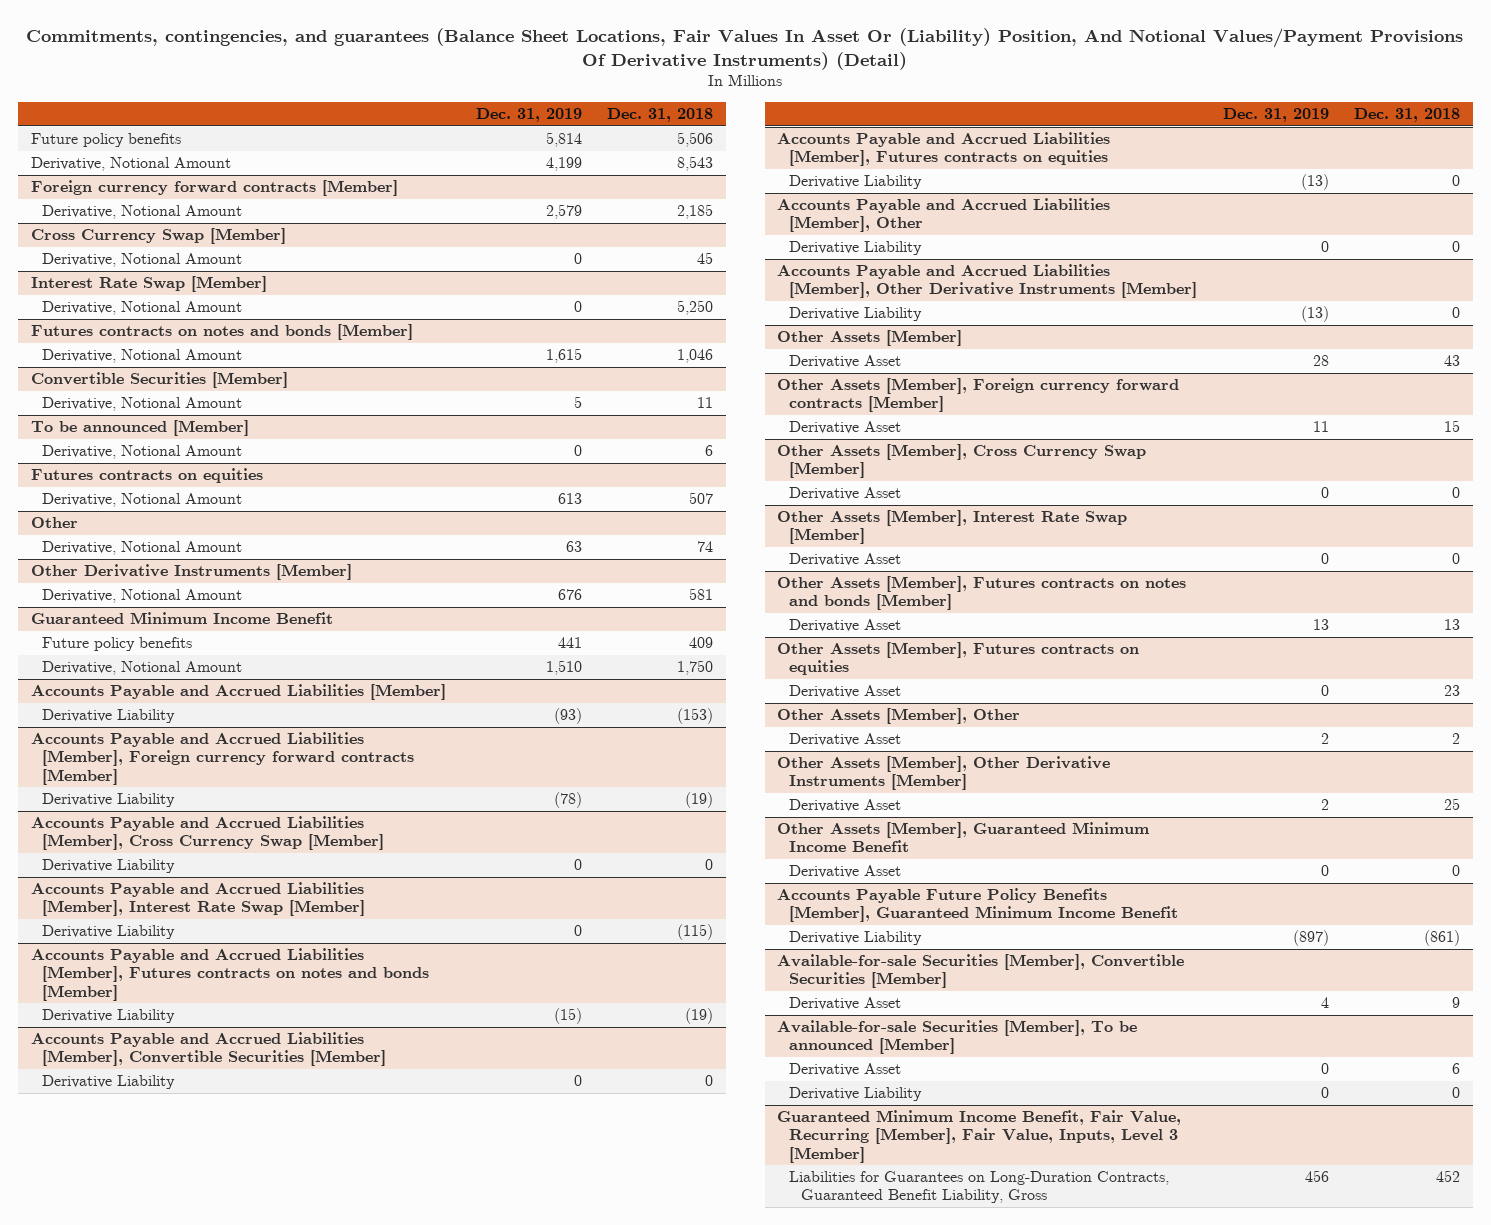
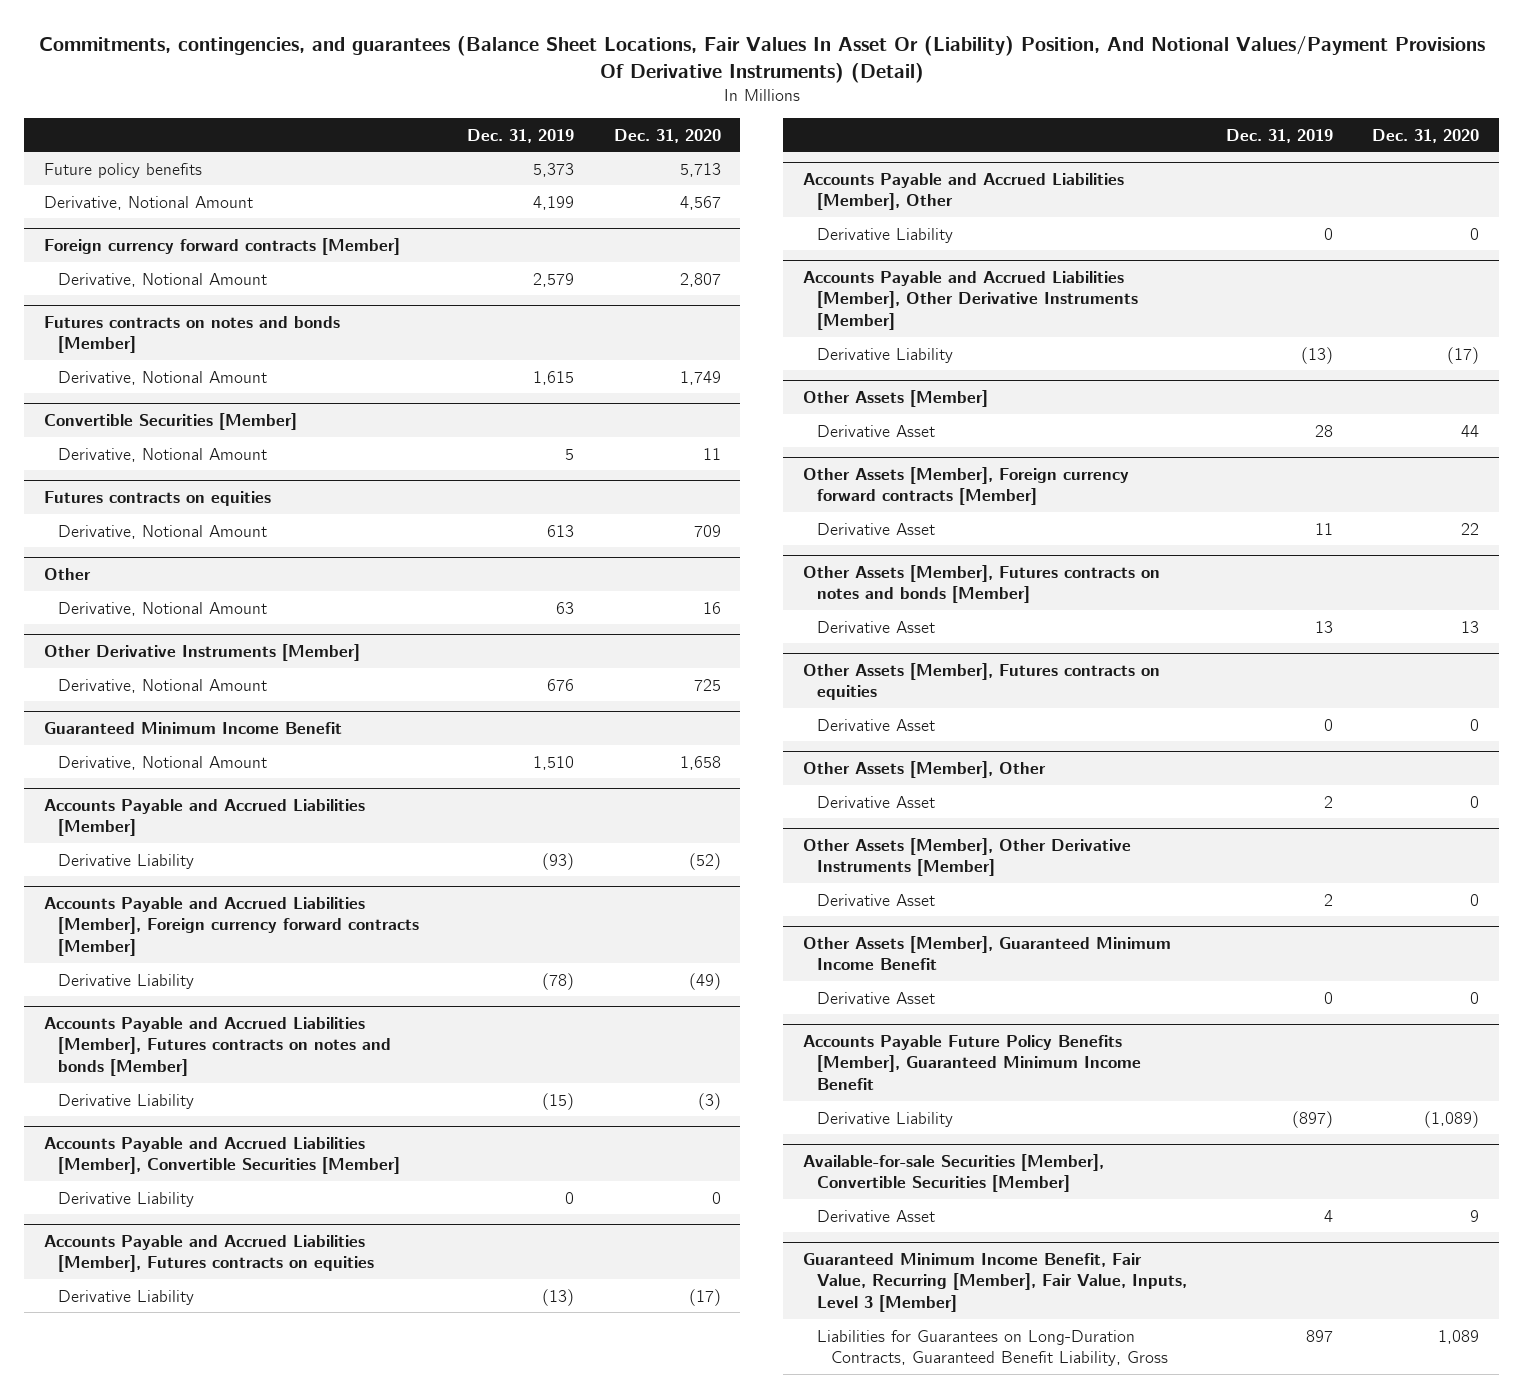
[607,108,714,123] Dec. 31, 2018 -> none
none -> [613,128,721,143] Dec. 31, 2020
[545,132,582,148] 5,814 -> [533,162,575,177] 5,373
[30,228,286,245] Cross Currency Swap [Member] -> none
[42,253,243,268] Derivative, Notional Amount -> none
[30,276,267,293] Interest Rate Swap [Member] -> none
[42,301,243,316] Derivative, Notional Amount -> none
[30,420,249,437] To be announced [Member] -> none
[42,445,243,460] Derivative, Notional Amount -> none
[42,637,193,652] Future policy benefits -> none
[30,816,385,851] Accounts Payable and Accrued Liabilities [Member], Cross Currency Swap [Member] -> none
[42,859,176,874] Derivative Liability -> none
[30,882,366,917] Accounts Payable and Accrued Liabilities [Member], Interest Rate Swap [Member] -> none
[42,925,176,940] Derivative Liability -> none
[777,444,1147,479] Other Assets [Member], Cross Currency Swap [Member] -> none
[789,487,902,501] Derivative Asset -> none
[777,510,1128,545] Other Assets [Member], Interest Rate Swap [Member] -> none
[789,553,902,567] Derivative Asset -> none
[777,1020,1138,1055] Available-for-sale Securities [Member], To be announced [Member] -> none
[789,1063,902,1077] Derivative Asset -> none
[789,1087,923,1102] Derivative Liability -> none
[1304,1170,1329,1183] 456 -> [1306,1329,1334,1342] 897

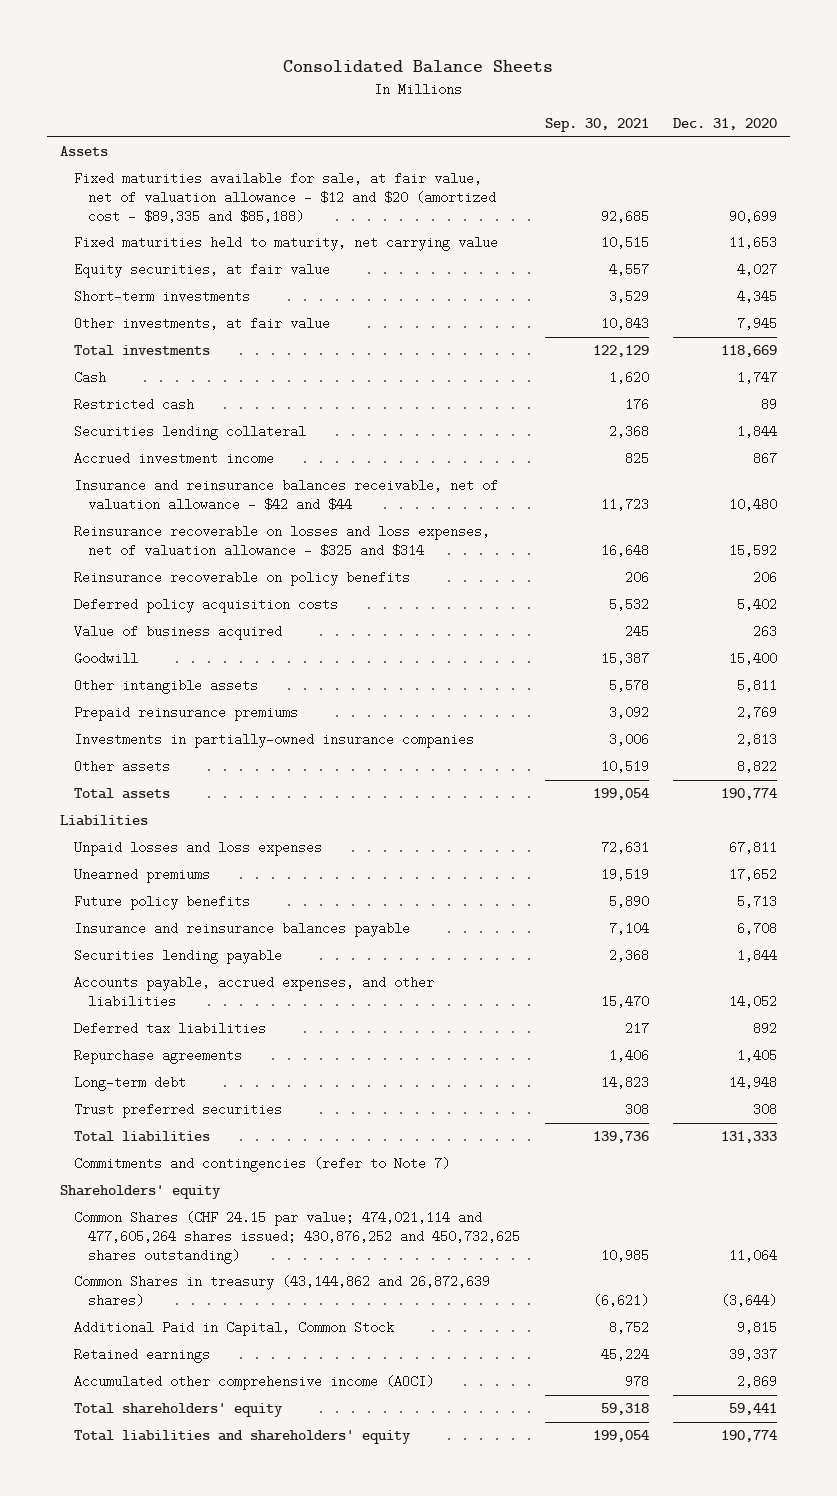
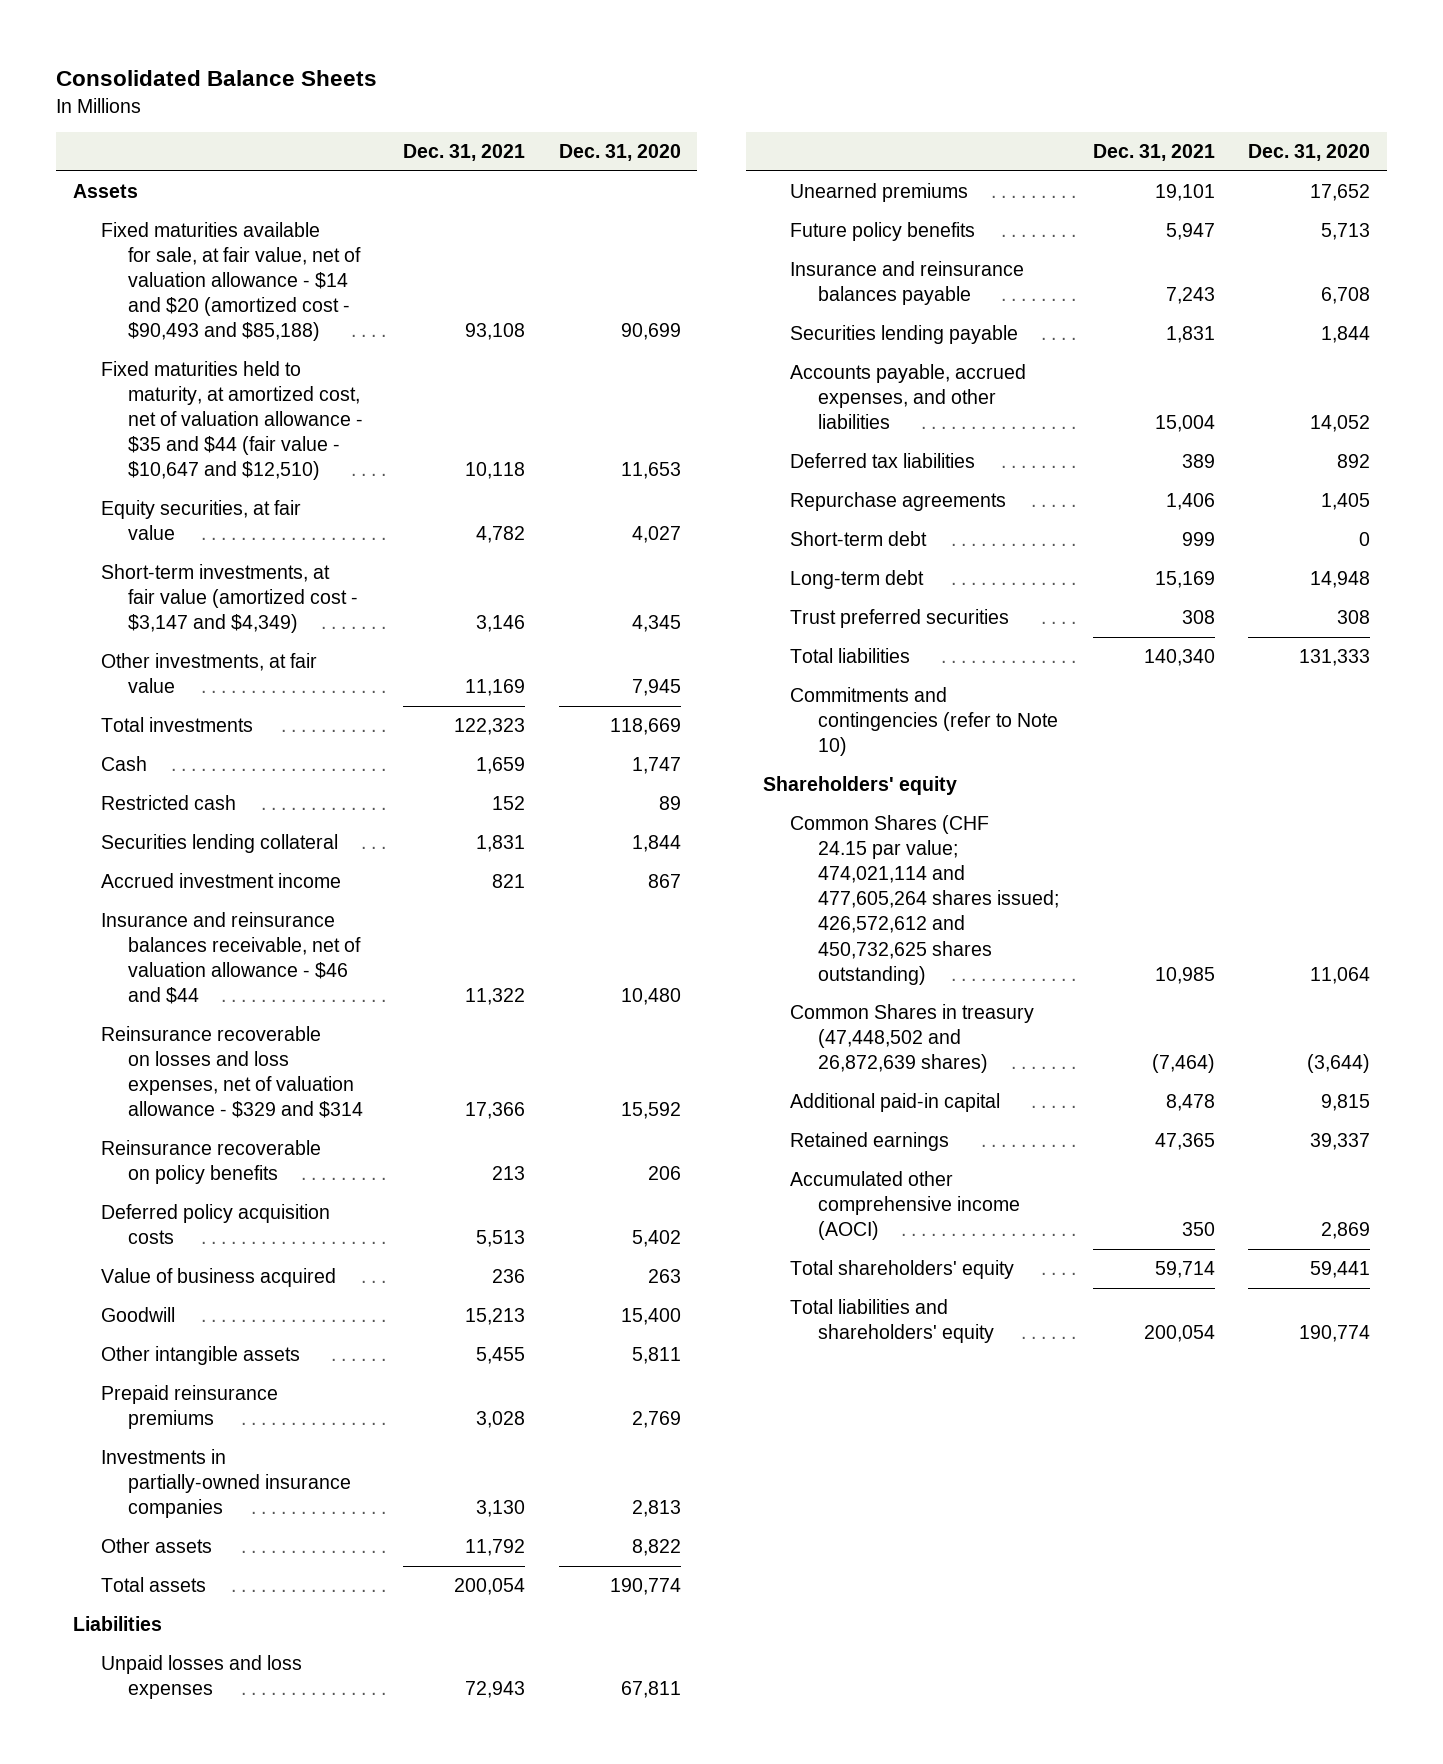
[544,118,649,133] Sep. 30, 2021 -> none
none -> [402,144,525,162] Dec. 31, 2021
[73,172,497,223] Fixed maturities available for sale, at fair value, net of valuation allowance - $12 and $20 (amortized cost - $89,335 and $85,188) -> [100,222,362,342] Fixed maturities available for sale, at fair value, net of valuation allowance - $14 and $20 (amortized cost - $90,493 and $85,188)
[73,236,498,252] Fixed maturities held to maturity, net carrying value -> [100,361,364,481] Fixed maturities held to maturity, at amortized cost, net of valuation allowance - $35 and $44 (fair value - $10,647 and $12,510)
[73,290,250,304] Short-term investments -> [100,564,359,634] Short-term investments, at fair value (amortized cost - $3,147 and $4,349)
[73,479,498,512] Insurance and reinsurance balances receivable, net of valuation allowance - $42 and $44 -> [100,912,362,1005] Insurance and reinsurance balances receivable, net of valuation allowance - $46 and $44
[73,525,490,558] Reinsurance recoverable on losses and loss expenses, net of valuation allowance - $325 and $314 -> [100,1026,364,1119] Reinsurance recoverable on losses and loss expenses, net of valuation allowance - $329 and $314
none -> [790,531,928,547] Short-term debt
[73,1157,450,1173] Commitments and contingencies (refer to Note 7) -> [790,687,1059,757] Commitments and contingencies (refer to Note 10)
[73,1211,521,1264] Common Shares (CHF 24.15 par value; 474,021,114 and 477,605,264 shares issued; 430,876,252 and 450,732,625 shares outstanding) -> [790,815,1060,985] Common Shares (CHF 24.15 par value; 474,021,114 and 477,605,264 shares issued; 426,572,612 and 450,732,625 shares outstanding)
[73,1275,490,1308] Common Shares in treasury (43,144,862 and 26,872,639 shares) -> [790,1004,1035,1074] Common Shares in treasury (47,448,502 and 26,872,639 shares)
[73,1321,394,1337] Additional Paid in Capital, Common Stock -> [790,1093,1001,1113] Additional paid-in capital

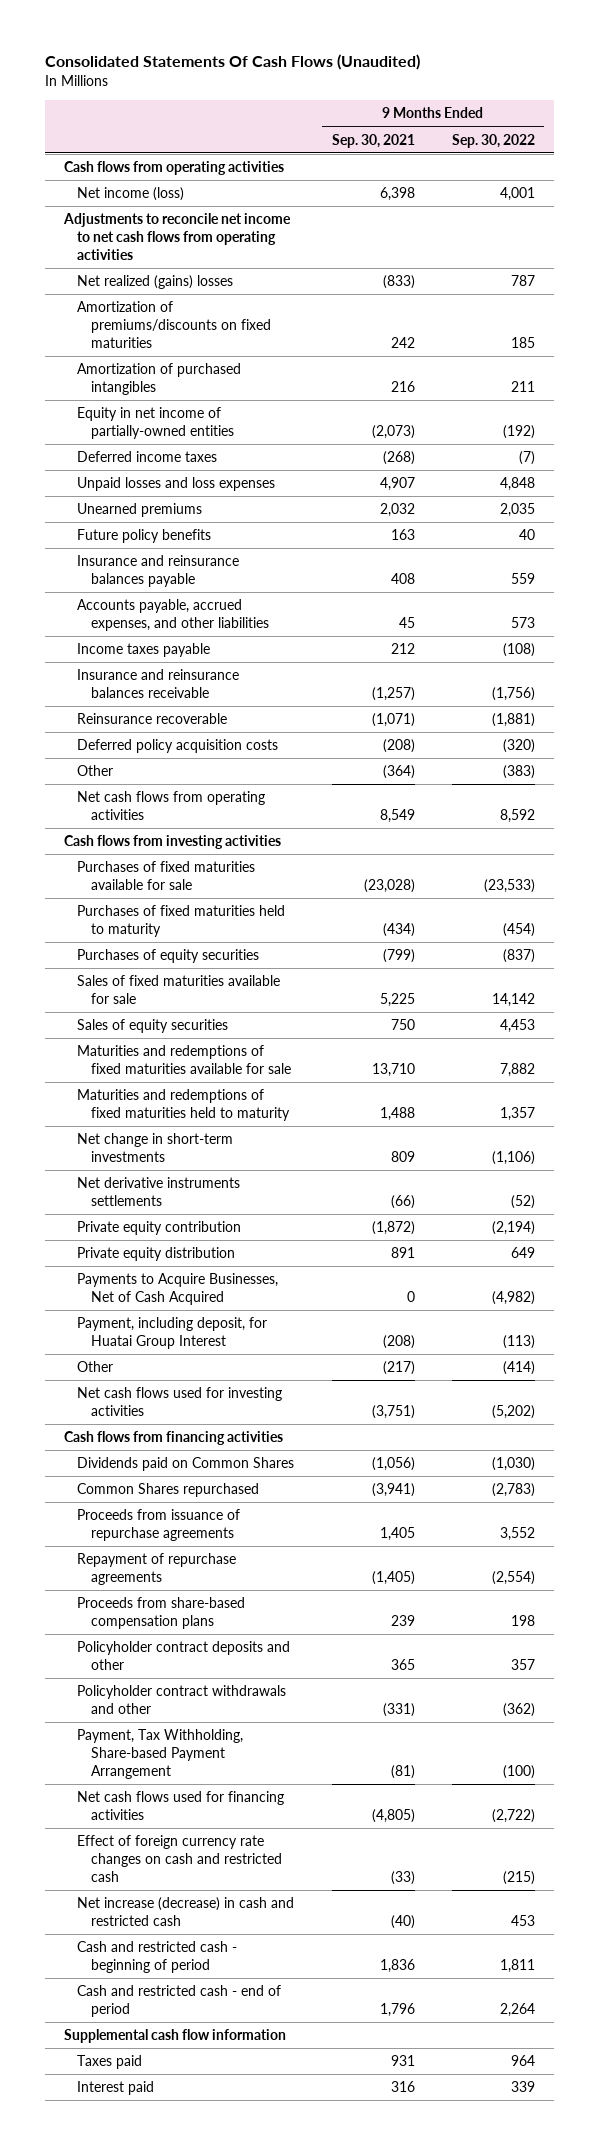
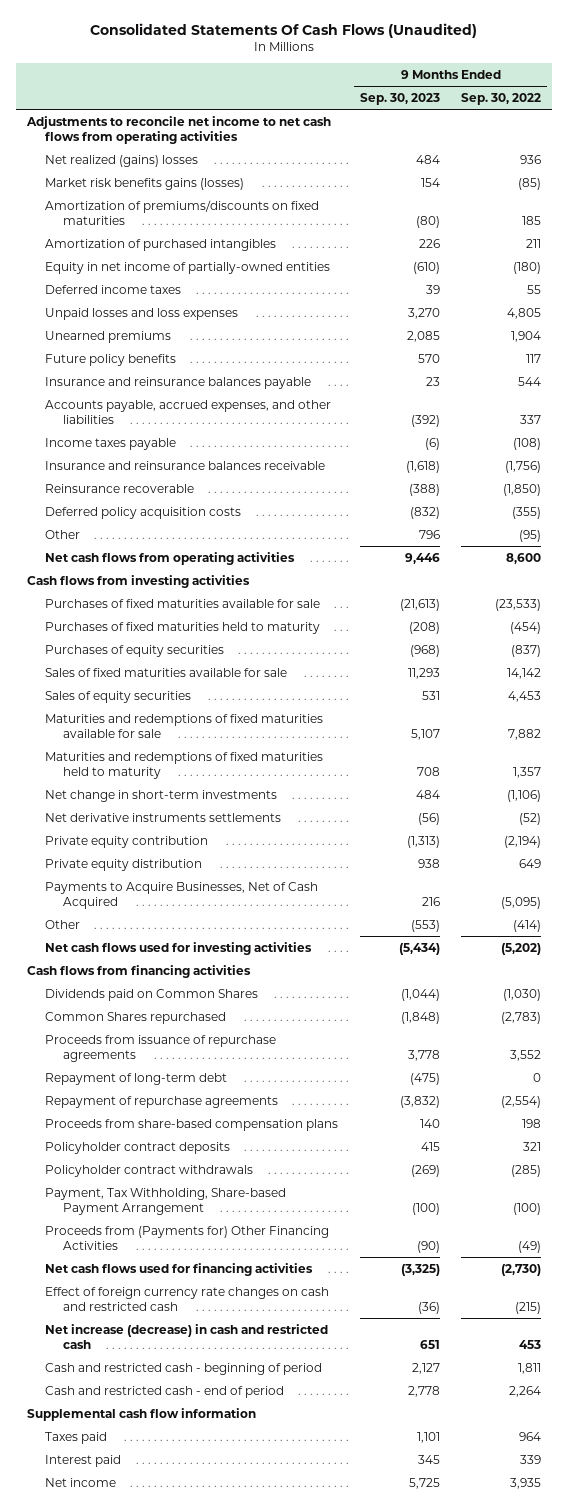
[331,133,415,148] Sep. 30, 2021 -> none
none -> [359,93,440,106] Sep. 30, 2023
[64,161,285,176] Cash flows from operating activities -> none
[77,187,185,202] Net income (loss) -> none
[511,275,536,287] 787 -> [520,154,542,164] 936
none -> [45,177,245,190] Market risk benefits gains (losses)
[503,424,536,439] (192) -> [513,261,542,274] (180)
[519,451,536,466] (7) -> [527,284,542,294] 55
[500,477,536,492] 4,848 -> [507,307,542,319] 4,805
[500,503,536,518] 2,035 -> [511,330,542,342] 1,904
[519,529,536,541] 40 -> [526,353,542,363] 117
[511,572,536,584] 559 -> [518,376,542,386] 544
[511,616,536,628] 573 -> [520,415,542,425] 337
[492,713,536,728] (1,881) -> [503,483,542,496] (1,850)
[503,739,536,754] (320) -> [512,506,542,519] (355)
[503,765,536,780] (383) -> [519,529,542,542] (95)
[500,808,536,823] 8,592 -> [506,552,542,564] 8,600
[77,1317,268,1349] Payment, including deposit, for Huatai Group Interest -> none
[492,1290,536,1305] (4,982) -> [501,897,542,910] (5,095)
none -> [45,1072,228,1085] Repayment of long-term debt
[77,1641,291,1670] Policyholder contract deposits and other -> [45,1141,231,1154] Policyholder contract deposits
[511,1658,536,1670] 357 -> [523,1141,542,1151] 321
[77,1685,287,1714] Policyholder contract withdrawals and other -> [45,1164,254,1177] Policyholder contract withdrawals
[503,1702,536,1717] (362) -> [511,1164,542,1177] (285)
none -> [45,1225,330,1251] Proceeds from (Payments for) Other Financing Activities
[492,1808,536,1823] (2,722) -> [501,1263,542,1276] (2,730)
none -> [45,1477,117,1487] Net income

